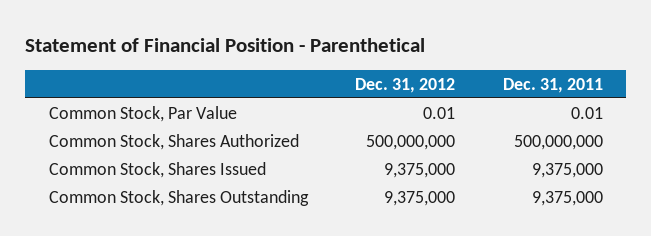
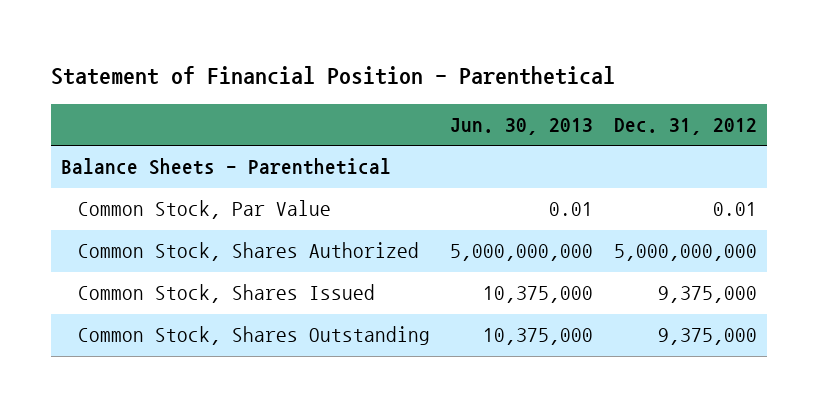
[502,77,603,93] Dec. 31, 2011 -> none
none -> [450,117,594,135] Jun. 30, 2013
none -> [61,158,392,176] Balance Sheets - Parenthetical
[366,134,456,150] 500,000,000 -> [614,244,758,262] 5,000,000,000

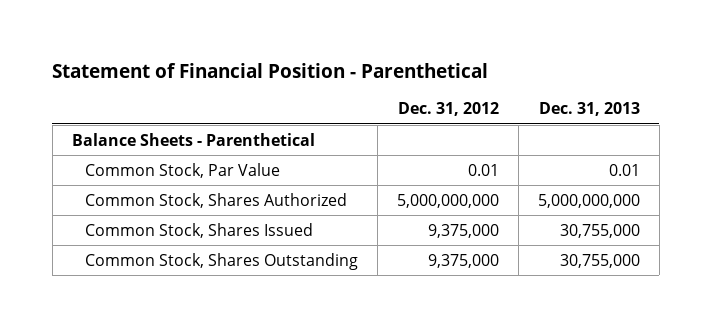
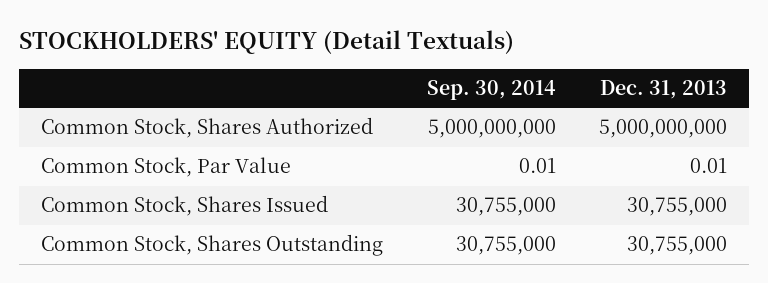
[52,62,489,78] Statement of Financial Position - Parenthetical -> [19,30,515,55] STOCKHOLDERS' EQUITY (Detail Textuals)
[397,102,499,117] Dec. 31, 2012 -> none
none -> [426,80,556,101] Sep. 30, 2014
[71,132,315,146] Balance Sheets - Parenthetical -> none
[84,162,280,178] Common Stock, Par Value -> [41,157,292,178] Common Stock, Par Value

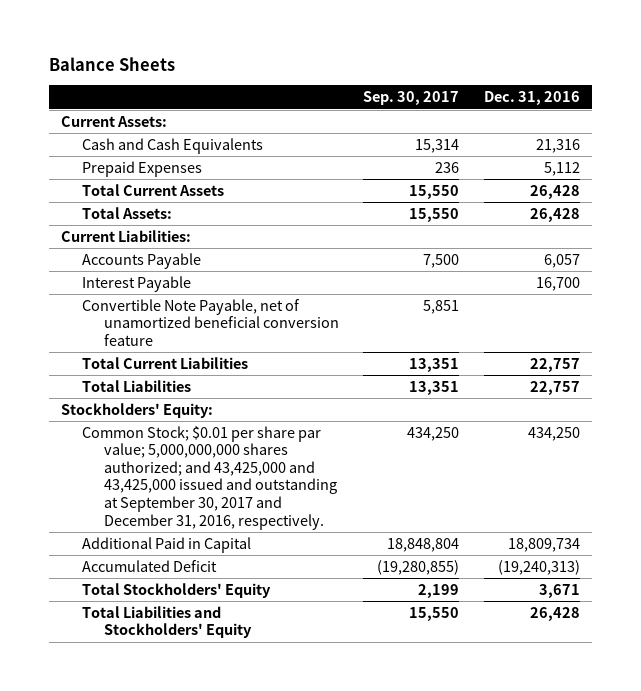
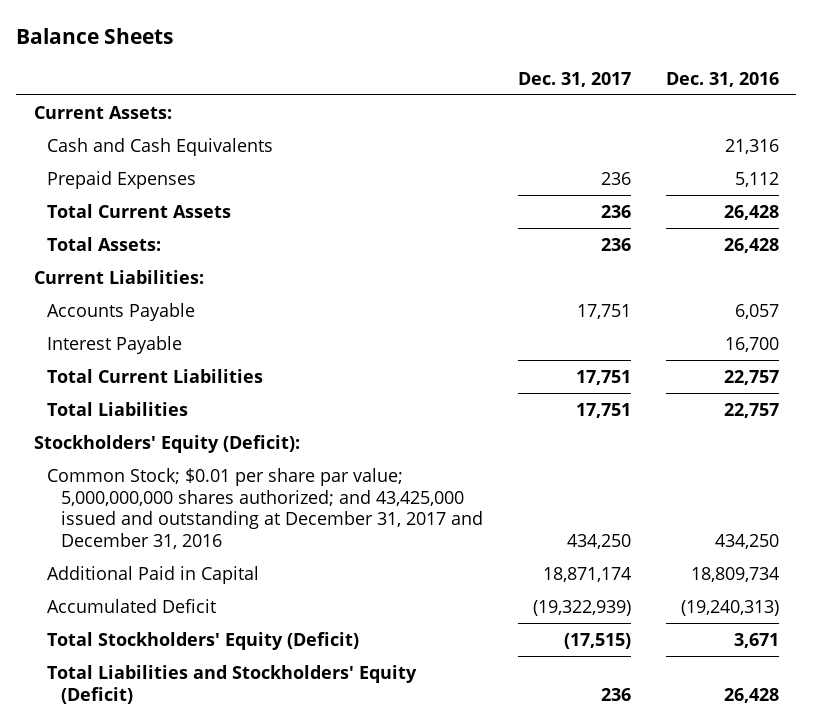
[363,91,460,106] Sep. 30, 2017 -> none
none -> [518,71,632,87] Dec. 31, 2017
[82,298,339,346] Convertible Note Payable, net of unamortized beneficial conversion feature -> none
[61,402,214,418] Stockholders' Equity: -> [33,434,300,453] Stockholders' Equity (Deficit):
[82,425,337,530] Common Stock; $0.01 per share par value; 5,000,000,000 shares authorized; and 43,425,000 and 43,425,000 issued and outstanding at September 30, 2017 and December 31, 2016, respectively. -> [47,467,484,550] Common Stock; $0.01 per share par value; 5,000,000,000 shares authorized; and 43,425,000 issued and outstanding at December 31, 2017 and December 31, 2016
[82,582,272,598] Total Stockholders' Equity -> [47,631,360,650] Total Stockholders' Equity (Deficit)
[82,605,252,639] Total Liabilities and Stockholders' Equity -> [47,664,418,704] Total Liabilities and Stockholders' Equity (Deficit)

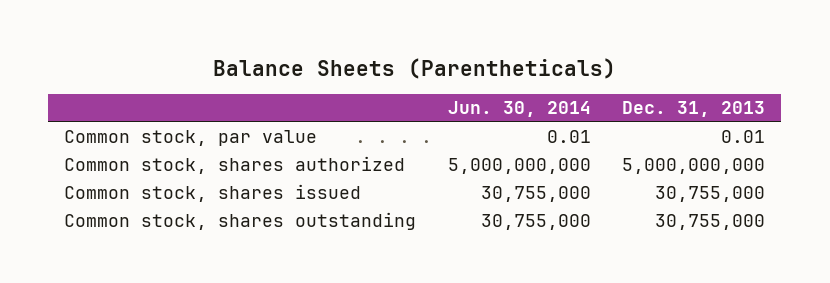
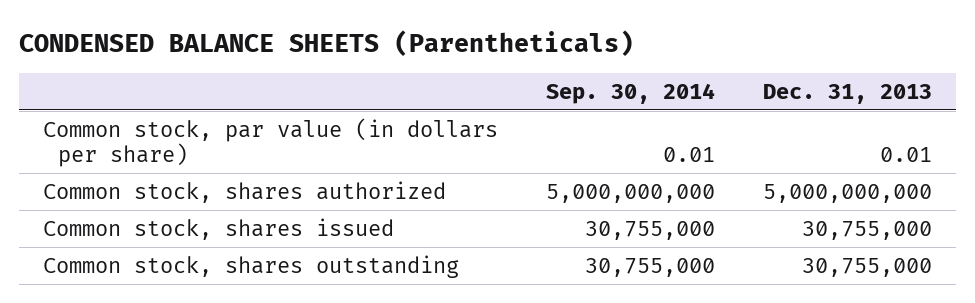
[212,58,616,80] Balance Sheets (Parentheticals) -> [18,29,634,56] CONDENSED BALANCE SHEETS (Parentheticals)
[447,101,591,118] Jun. 30, 2014 -> none
none -> [545,82,715,104] Sep. 30, 2014
[64,130,318,147] Common stock, par value -> [42,117,498,168] Common stock, par value (in dollars per share)

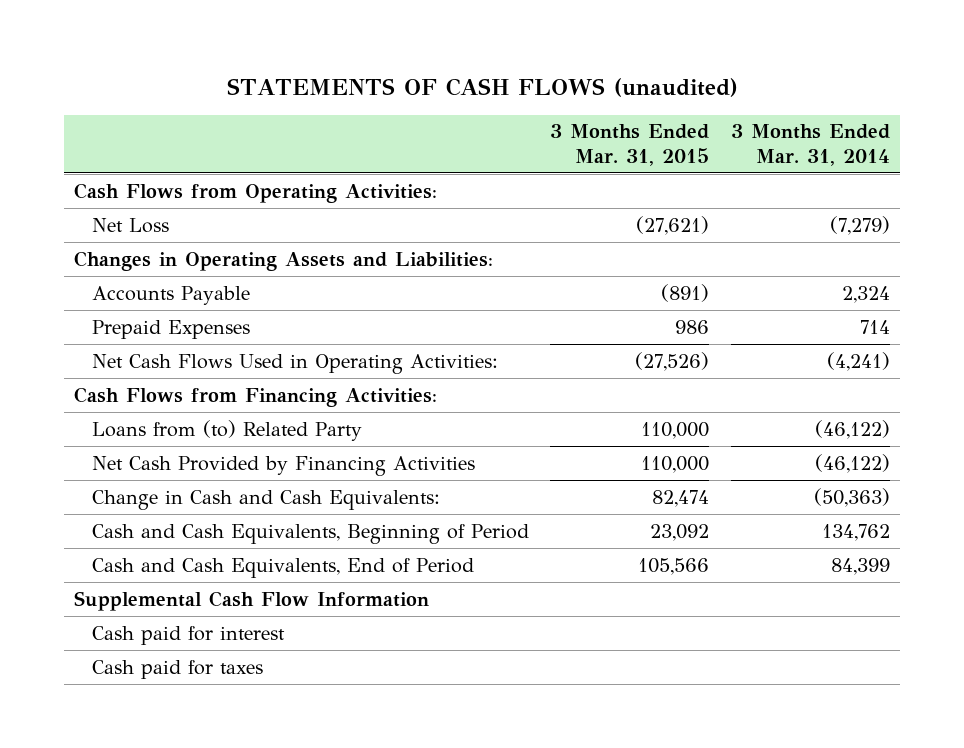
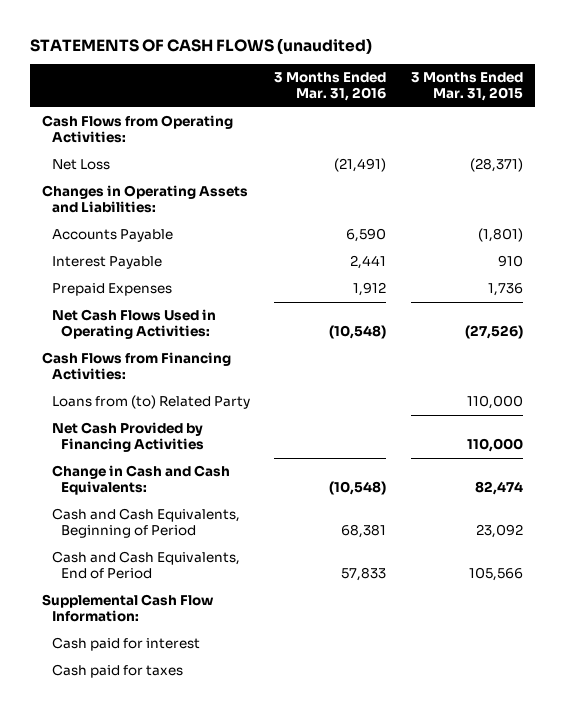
[730,124,890,167] 3 Months Ended Mar. 31, 2014 -> none
none -> [274,72,387,102] 3 Months Ended Mar. 31, 2016
[636,215,710,235] (27,621) -> [469,158,523,173] (28,371)
[661,283,710,302] (891) -> [477,228,523,243] (1,801)
none -> [51,256,162,270] Interest Payable
[675,319,710,334] 986 -> [487,283,523,297] 1,736
[74,590,430,611] Supplemental Cash Flow Information -> [42,594,215,623] Supplemental Cash Flow Information:

